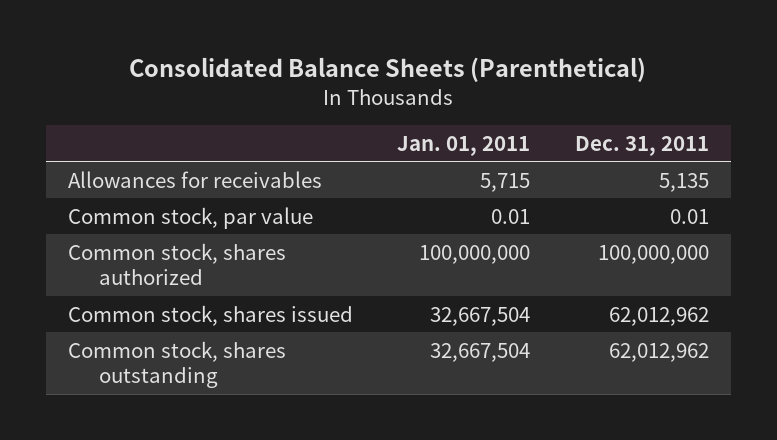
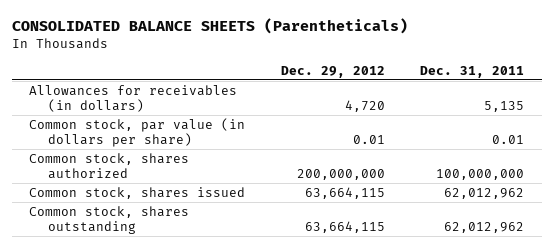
[129,57,647,83] Consolidated Balance Sheets (Parenthetical) -> [11,18,408,35] CONSOLIDATED BALANCE SHEETS (Parentheticals)
[397,135,531,156] Jan. 01, 2011 -> none
none -> [280,65,385,78] Dec. 29, 2012
[68,170,323,188] Allowances for receivables -> [29,84,238,113] Allowances for receivables (in dollars)
[68,206,314,229] Common stock, par value -> [29,117,246,148] Common stock, par value (in dollars per share)

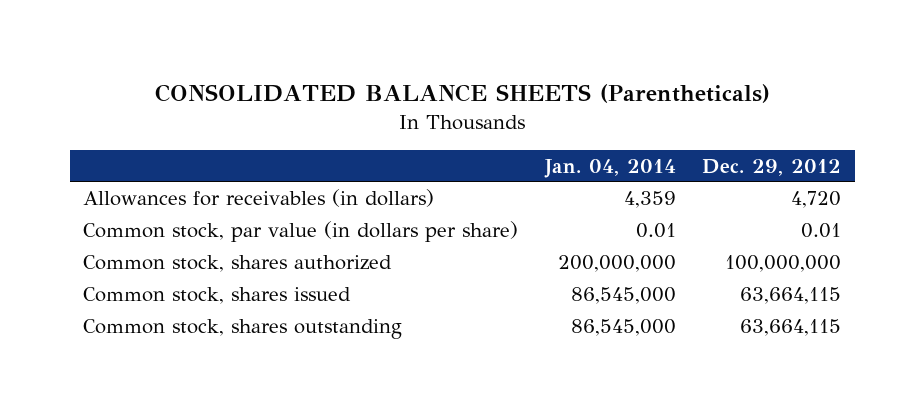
[420,65,525,78] Dec. 31, 2011 -> none
none -> [543,158,676,178] Jan. 04, 2014
[296,169,385,181] 200,000,000 -> [725,254,842,272] 100,000,000

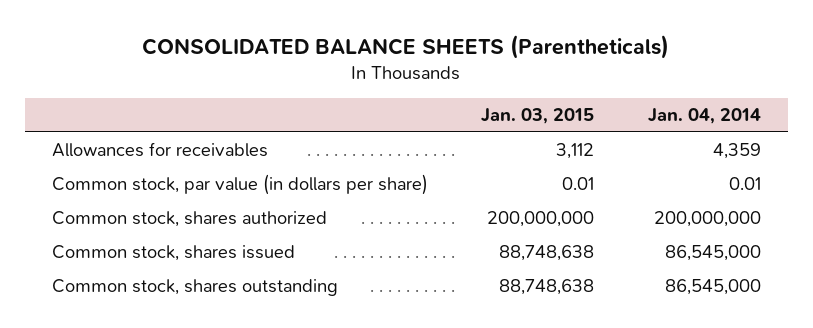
[702,158,842,176] Dec. 29, 2012 -> none
none -> [481,107,595,124] Jan. 03, 2015
[82,188,434,207] Allowances for receivables (in dollars) -> [51,142,268,158] Allowances for receivables

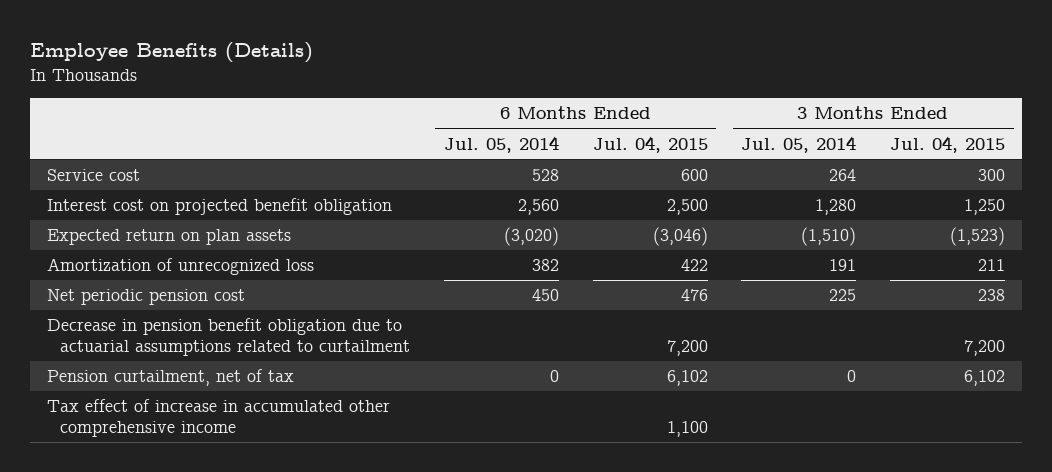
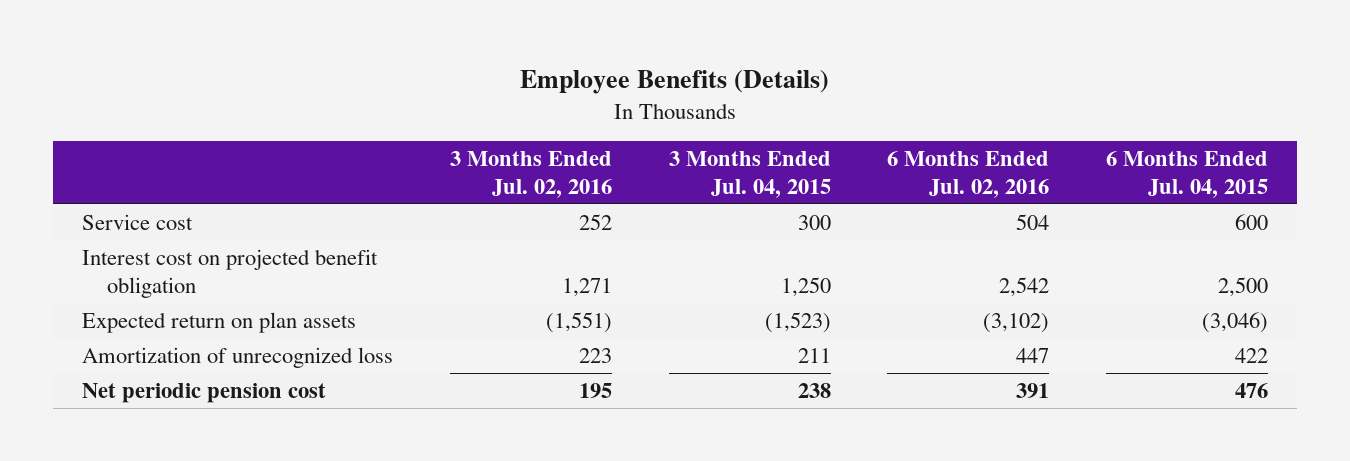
[443,135,559,153] Jul. 05, 2014 -> none
[741,135,857,153] Jul. 05, 2014 -> none
none -> [449,151,612,199] 3 Months Ended Jul. 02, 2016
none -> [887,151,1050,199] 6 Months Ended Jul. 02, 2016
[47,318,410,356] Decrease in pension benefit obligation due to actuarial assumptions related to curtailment -> none
[47,369,295,387] Pension curtailment, net of tax -> none
[47,399,391,437] Tax effect of increase in accumulated other comprehensive income -> none

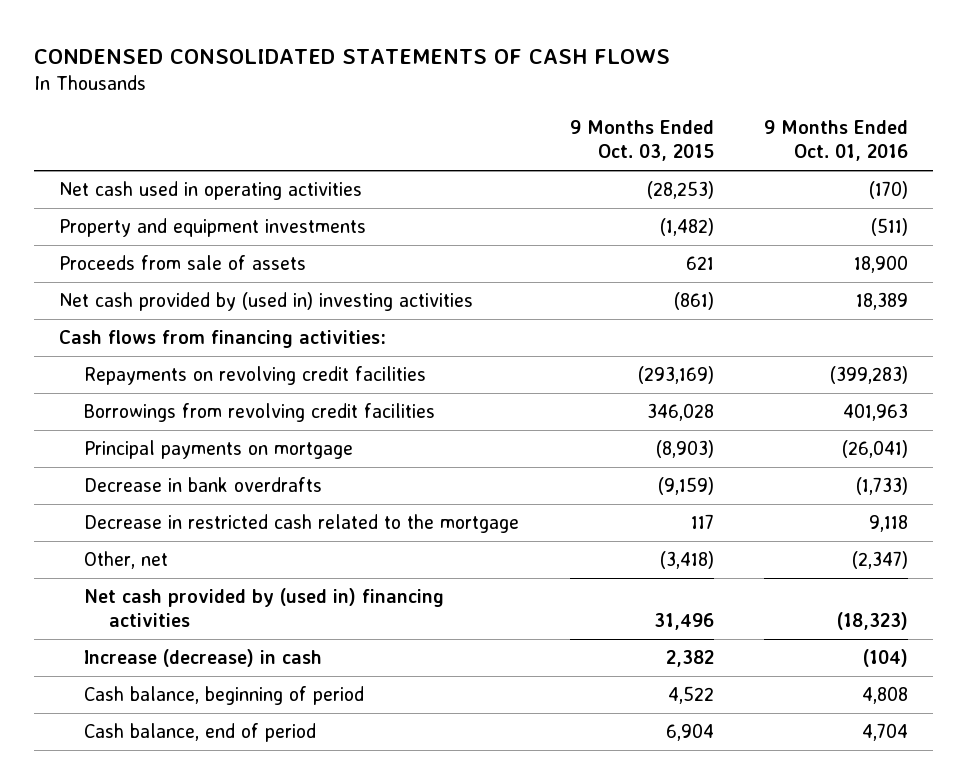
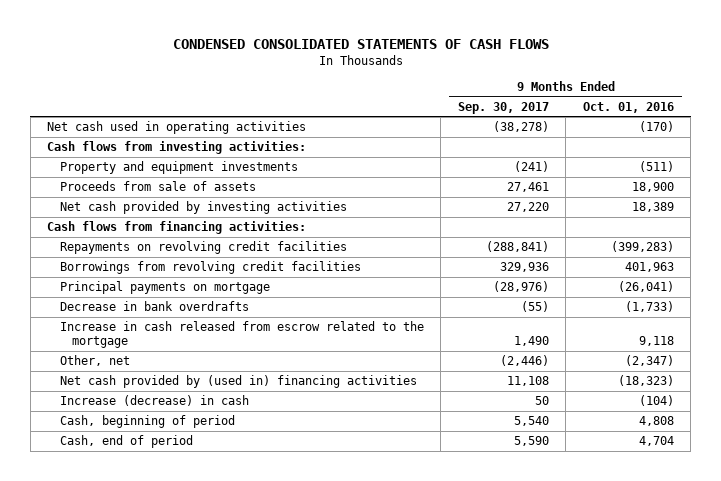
[569,120,714,162] 9 Months Ended Oct. 03, 2015 -> none
none -> [457,101,549,114] Sep. 30, 2017
none -> [47,141,307,155] Cash flows from investing activities:
[58,291,473,311] Net cash provided by (used in) investing activities -> [59,201,347,215] Net cash provided by investing activities
[84,513,520,533] Decrease in restricted cash related to the mortgage -> [59,321,424,349] Increase in cash released from escrow related to the mortgage
[84,685,365,705] Cash balance, beginning of period -> [59,415,235,429] Cash, beginning of period
[84,722,317,742] Cash balance, end of period -> [59,435,193,449] Cash, end of period

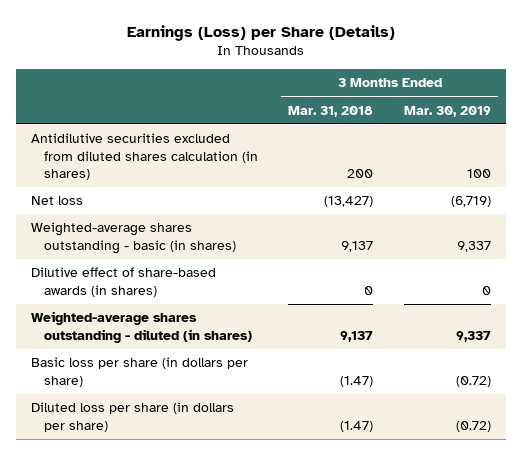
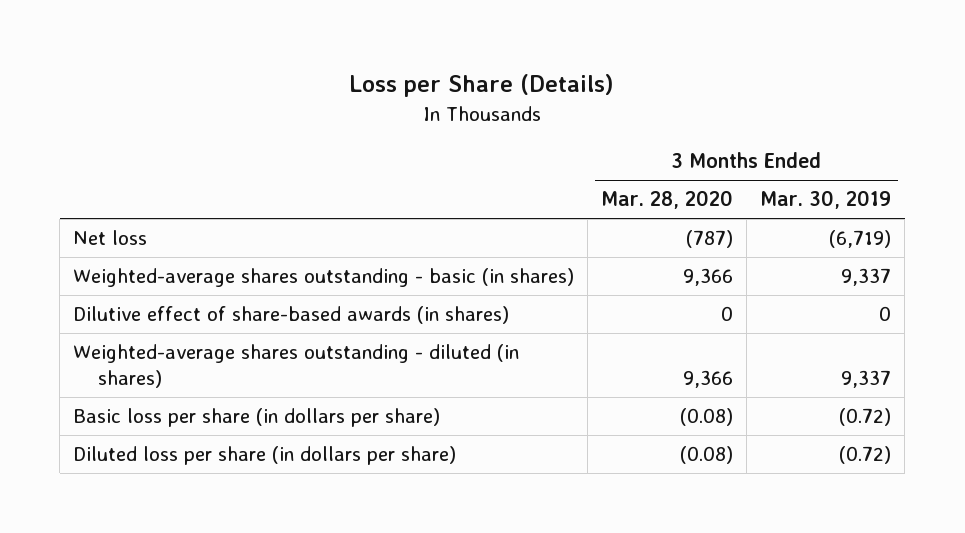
[126,25,395,42] Earnings (Loss) per Share (Details) -> [349,74,615,98] Loss per Share (Details)
[288,105,374,117] Mar. 31, 2018 -> none
none -> [601,190,734,210] Mar. 28, 2020
[31,133,259,181] Antidilutive securities excluded from diluted shares calculation (in shares) -> none

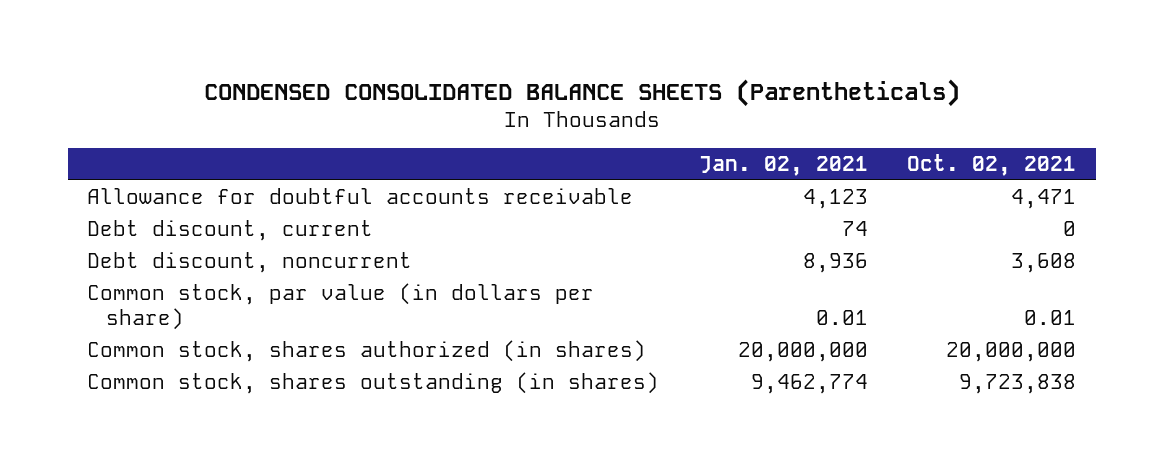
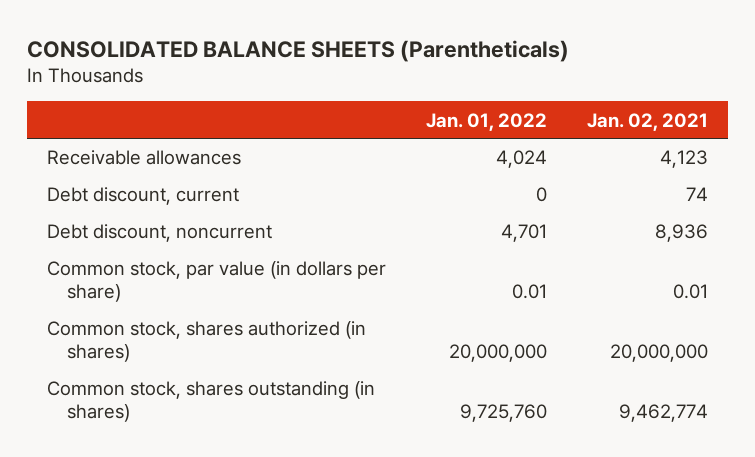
[203,78,960,107] CONDENSED CONSOLIDATED BALANCE SHEETS (Parentheticals) -> [27,39,570,62] CONSOLIDATED BALANCE SHEETS (Parentheticals)
[907,154,1077,177] Oct. 02, 2021 -> none
none -> [426,112,548,131] Jan. 01, 2022
[87,188,634,205] Allowance for doubtful accounts receivable -> [47,150,242,166] Receivable allowances

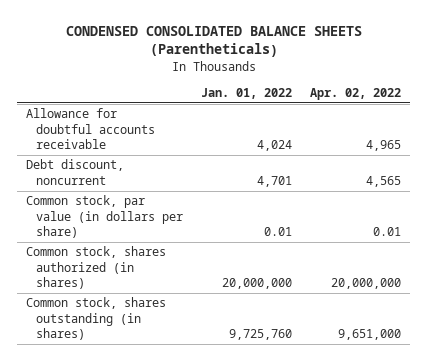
[27,39,570,62] CONSOLIDATED BALANCE SHEETS (Parentheticals) -> [65,25,362,58] CONDENSED CONSOLIDATED BALANCE SHEETS (Parentheticals)
[587,112,709,131] Jan. 02, 2021 -> none
none -> [309,87,401,100] Apr. 02, 2022
[47,187,240,206] Debt discount, current -> none
[47,150,242,166] Receivable allowances -> [26,108,156,150] Allowance for doubtful accounts receivable

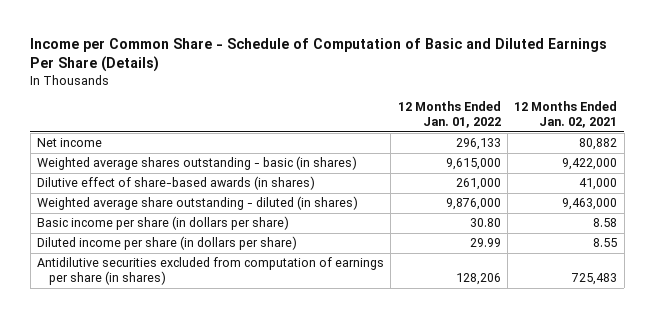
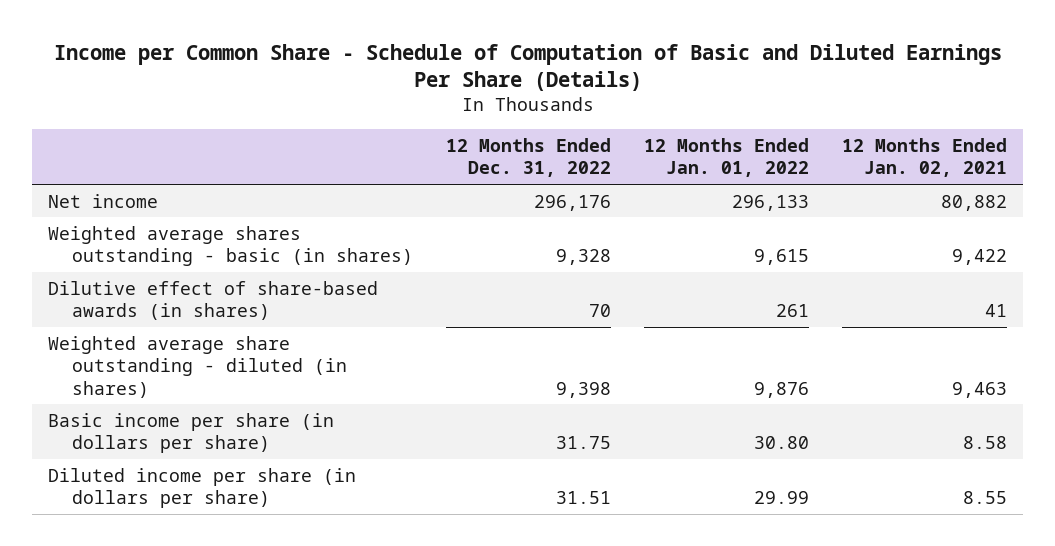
none -> [446,137,612,178] 12 Months Ended Dec. 31, 2022
[445,158,501,171] 9,615,000 -> [753,249,809,266] 9,615
[562,158,618,171] 9,422,000 -> [951,249,1007,266] 9,422
[455,178,501,191] 261,000 -> [775,304,809,318] 261
[579,178,618,191] 41,000 -> [984,304,1007,318] 41
[445,198,501,211] 9,876,000 -> [753,381,809,398] 9,876
[562,198,618,211] 9,463,000 -> [951,381,1007,398] 9,463
[36,257,384,286] Antidilutive securities excluded from computation of earnings per share (in shares) -> none

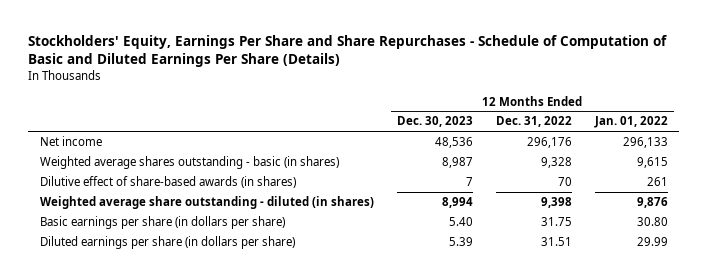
[53,43,1002,92] Income per Common Share - Schedule of Computation of Basic and Diluted Earnings Per Share (Details) -> [28,35,668,68] Stockholders' Equity, Earnings Per Share and Share Repurchases - Schedule of Computation of Basic and Diluted Earnings Per Share (Details)
[841,137,1007,178] 12 Months Ended Jan. 02, 2021 -> none
none -> [396,116,473,128] Dec. 30, 2023
[48,412,335,454] Basic income per share (in dollars per share) -> [39,216,285,230] Basic earnings per share (in dollars per share)
[48,467,357,509] Diluted income per share (in dollars per share) -> [39,236,295,250] Diluted earnings per share (in dollars per share)

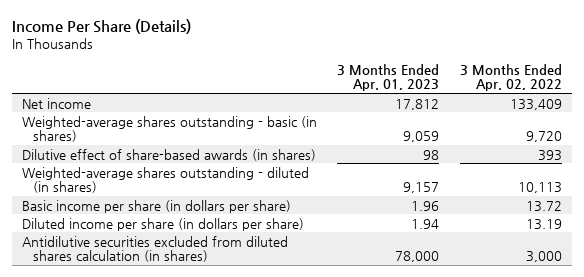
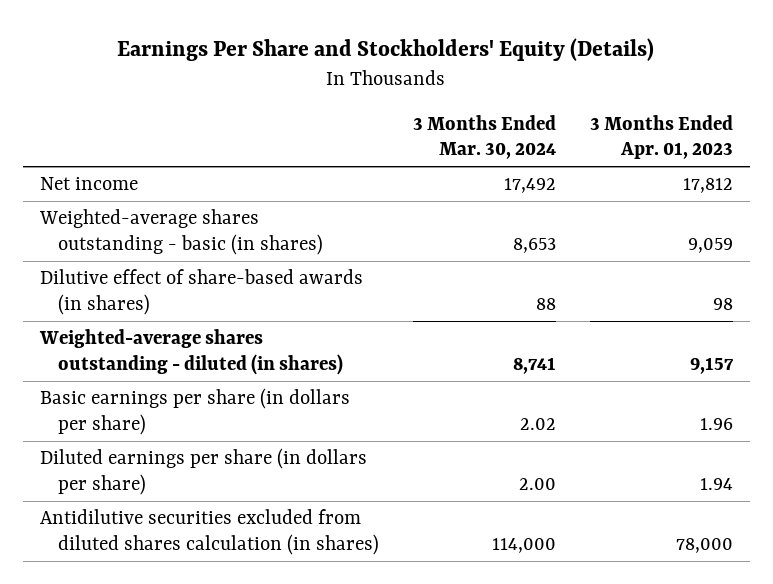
[11,18,191,34] Income Per Share (Details) -> [117,38,655,62] Earnings Per Share and Stockholders' Equity (Details)
[459,63,562,92] 3 Months Ended Apr. 02, 2022 -> none
none -> [412,114,556,159] 3 Months Ended Mar. 30, 2024
[21,199,291,213] Basic income per share (in dollars per share) -> [39,388,350,435] Basic earnings per share (in dollars per share)
[21,217,304,231] Diluted income per share (in dollars per share) -> [39,448,367,495] Diluted earnings per share (in dollars per share)

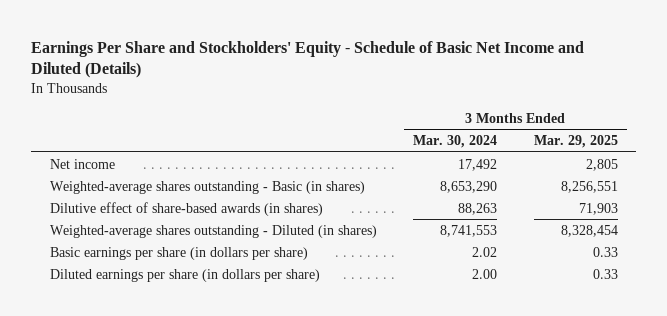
[117,38,655,62] Earnings Per Share and Stockholders' Equity (Details) -> [31,40,585,79] Earnings Per Share and Stockholders' Equity - Schedule of Basic Net Income and Diluted (Details)
[589,114,733,159] 3 Months Ended Apr. 01, 2023 -> none
none -> [533,135,618,149] Mar. 29, 2025
[38,209,323,255] Weighted-average shares outstanding - basic (in shares) -> [49,180,365,194] Weighted-average shares outstanding - Basic (in shares)
[512,237,556,253] 8,653 -> [440,180,498,193] 8,653,290
[535,297,556,310] 88 -> [458,202,498,215] 88,263
[38,329,343,375] Weighted-average shares outstanding - diluted (in shares) -> [49,224,377,238] Weighted-average shares outstanding - Diluted (in shares)
[512,356,556,374] 8,741 -> [440,224,498,237] 8,741,553
[39,509,379,555] Antidilutive securities excluded from diluted shares calculation (in shares) -> none

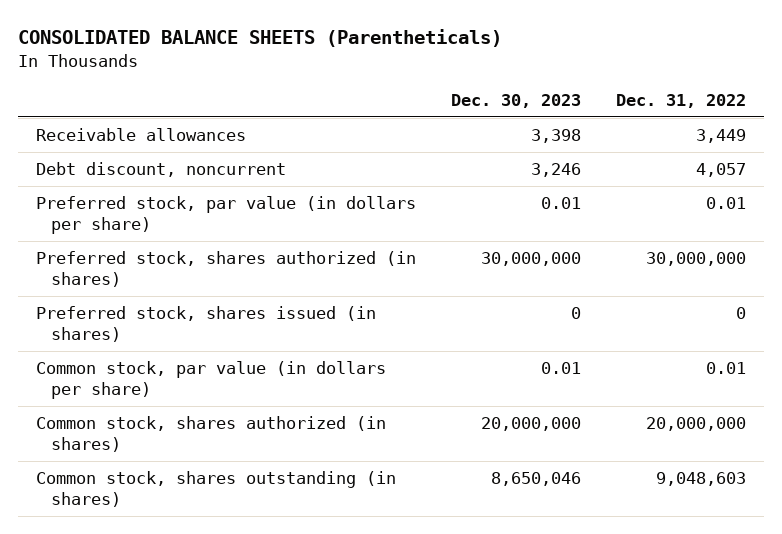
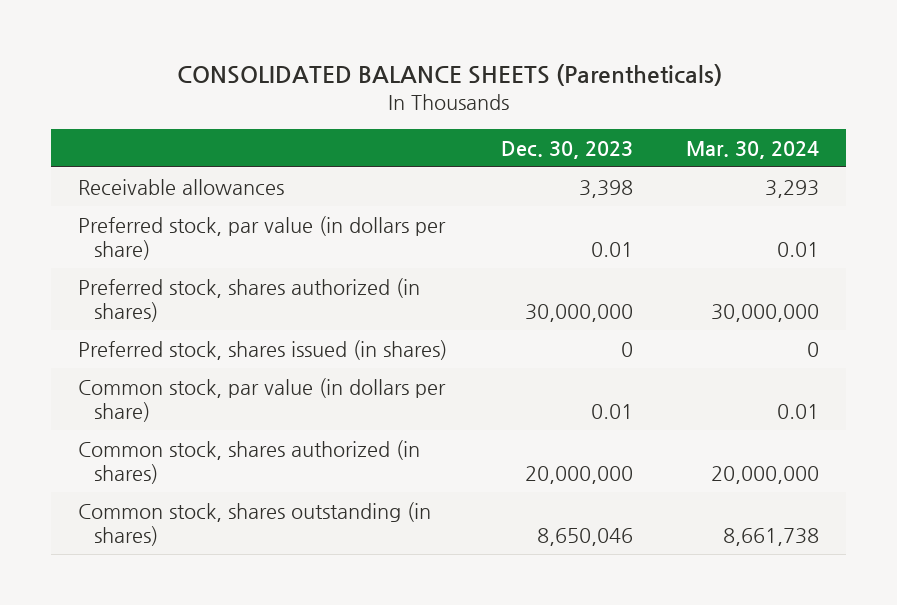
[615,94,746,109] Dec. 31, 2022 -> none
none -> [685,140,819,159] Mar. 30, 2024
[35,161,286,177] Debt discount, noncurrent -> none

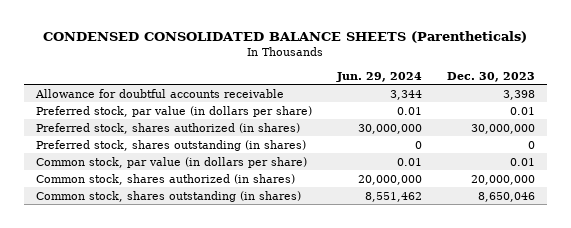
[176,64,722,87] CONSOLIDATED BALANCE SHEETS (Parentheticals) -> [43,30,528,43] CONDENSED CONSOLIDATED BALANCE SHEETS (Parentheticals)
[685,140,819,159] Mar. 30, 2024 -> none
none -> [335,71,422,82] Jun. 29, 2024
[78,178,285,195] Receivable allowances -> [34,88,284,98] Allowance for doubtful accounts receivable
[78,339,448,360] Preferred stock, shares issued (in shares) -> [35,139,306,151] Preferred stock, shares outstanding (in shares)

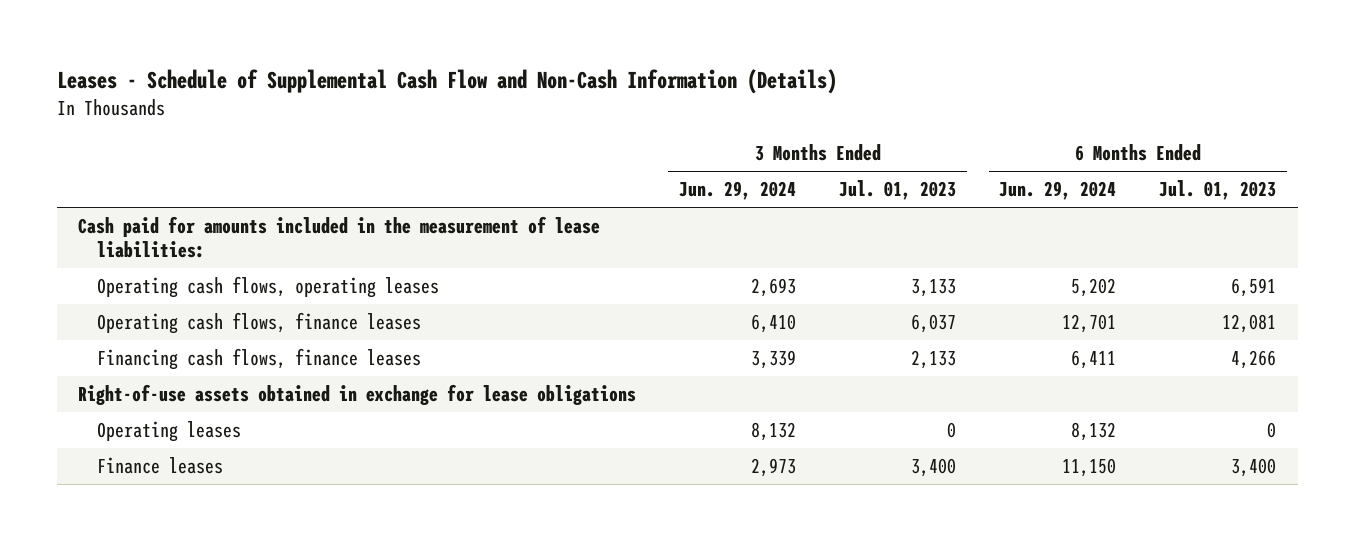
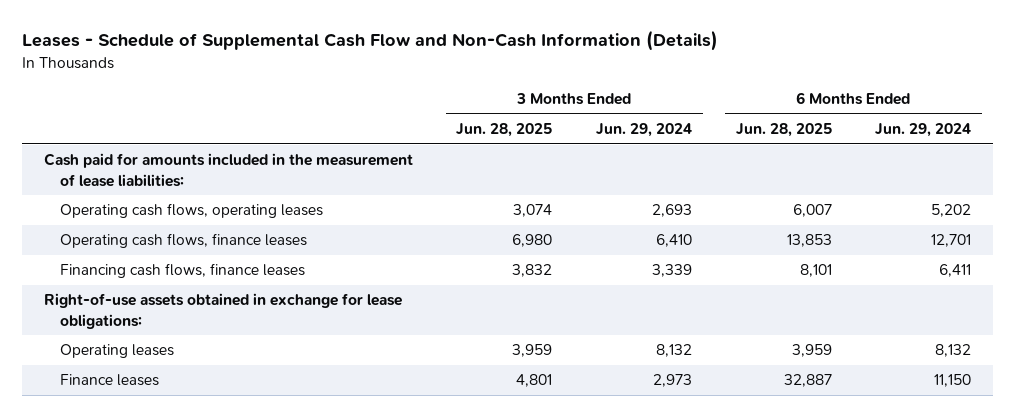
[839,180,957,201] Jul. 01, 2023 -> none
[1159,180,1277,201] Jul. 01, 2023 -> none
none -> [456,122,553,137] Jun. 28, 2025
none -> [735,122,832,137] Jun. 28, 2025
[78,384,637,406] Right-of-use assets obtained in exchange for lease obligations -> [43,293,402,329] Right-of-use assets obtained in exchange for lease obligations:

